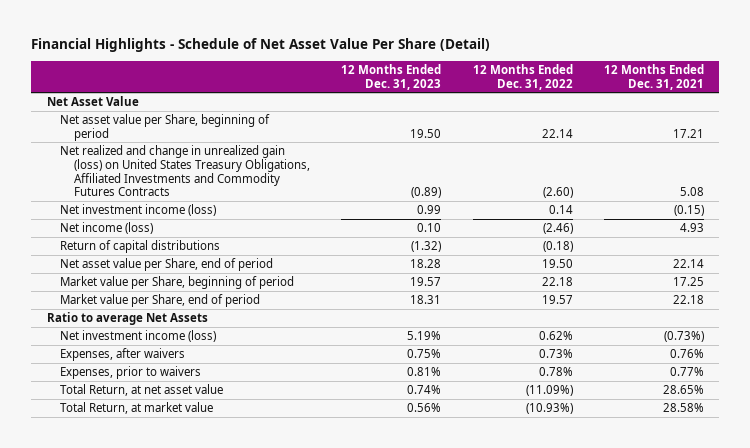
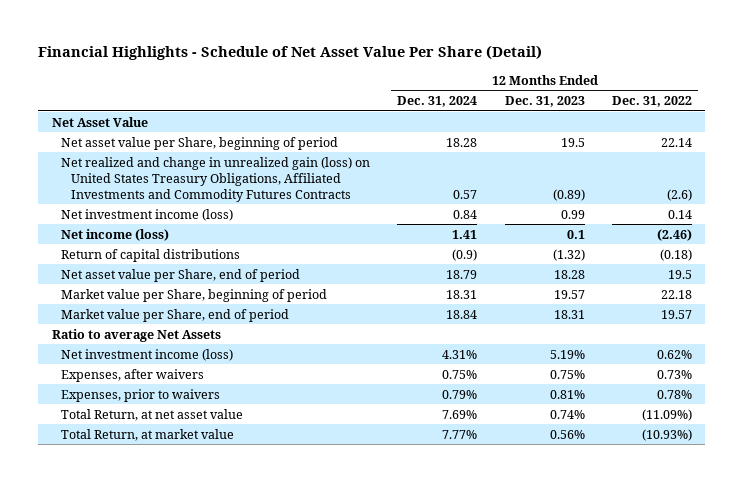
[603,63,704,90] 12 Months Ended Dec. 31, 2021 -> none
none -> [397,95,478,107] Dec. 31, 2024
[410,128,442,138] 19.50 -> [560,137,585,147] 19.5
[542,187,573,199] (2.60) -> [666,188,692,201] (2.6)
[417,223,442,233] 0.10 -> [566,229,585,239] 0.1
[541,259,573,269] 19.50 -> [667,269,692,279] 19.5

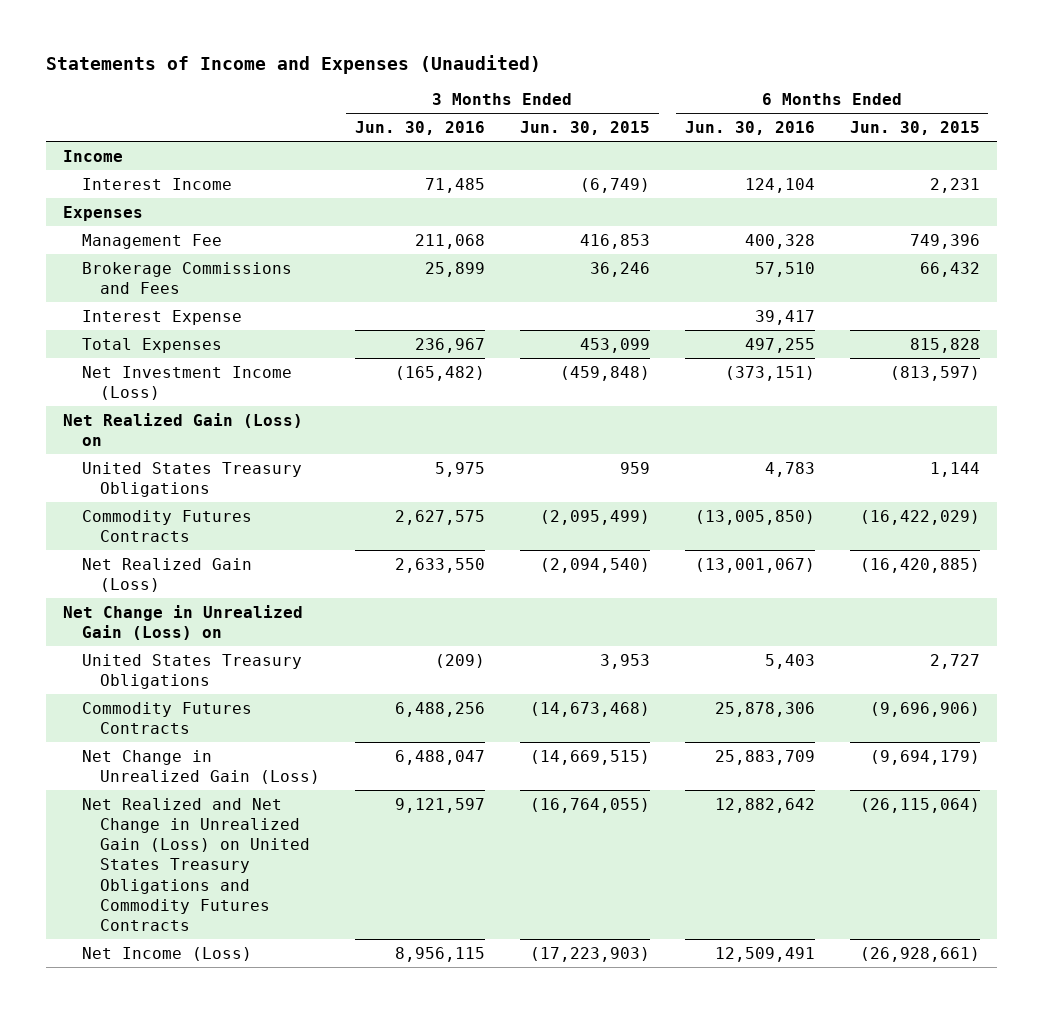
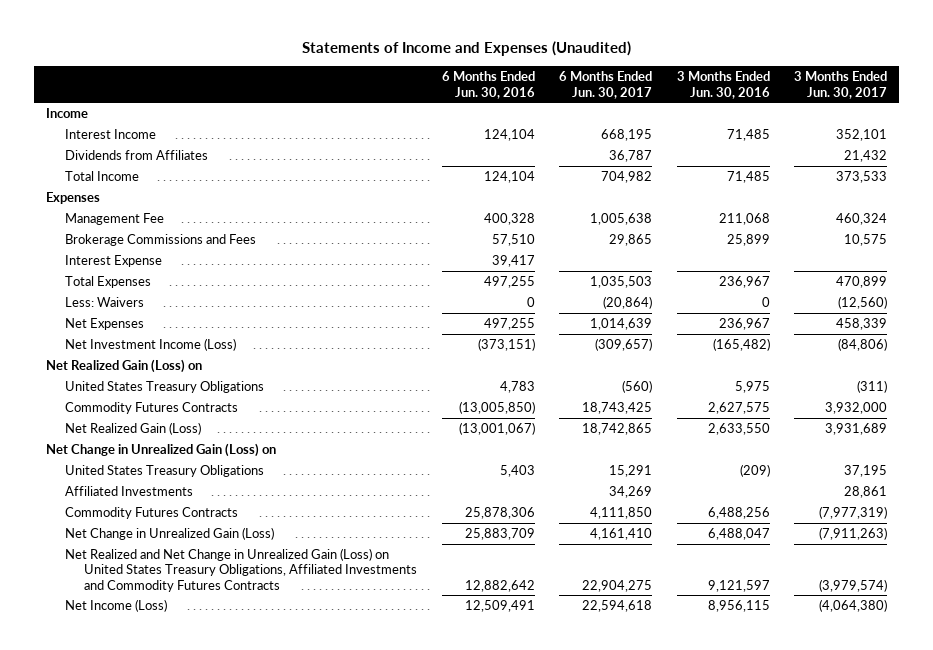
[519,121,650,136] Jun. 30, 2015 -> none
[849,121,980,136] Jun. 30, 2015 -> none
none -> [559,71,653,99] 6 Months Ended Jun. 30, 2017
none -> [794,71,888,99] 3 Months Ended Jun. 30, 2017
none -> [65,150,209,161] Dividends from Affiliates
none -> [65,171,140,182] Total Income
none -> [65,297,145,308] Less: Waivers
none -> [65,318,145,331] Net Expenses
none -> [65,486,194,497] Affiliated Investments
[81,797,311,932] Net Realized and Net Change in Unrealized Gain (Loss) on United States Treasury Obligations and Commodity Futures Contracts -> [65,548,418,592] Net Realized and Net Change in Unrealized Gain (Loss) on United States Treasury Obligations, Affiliated Investments and Commodity Futures Contracts

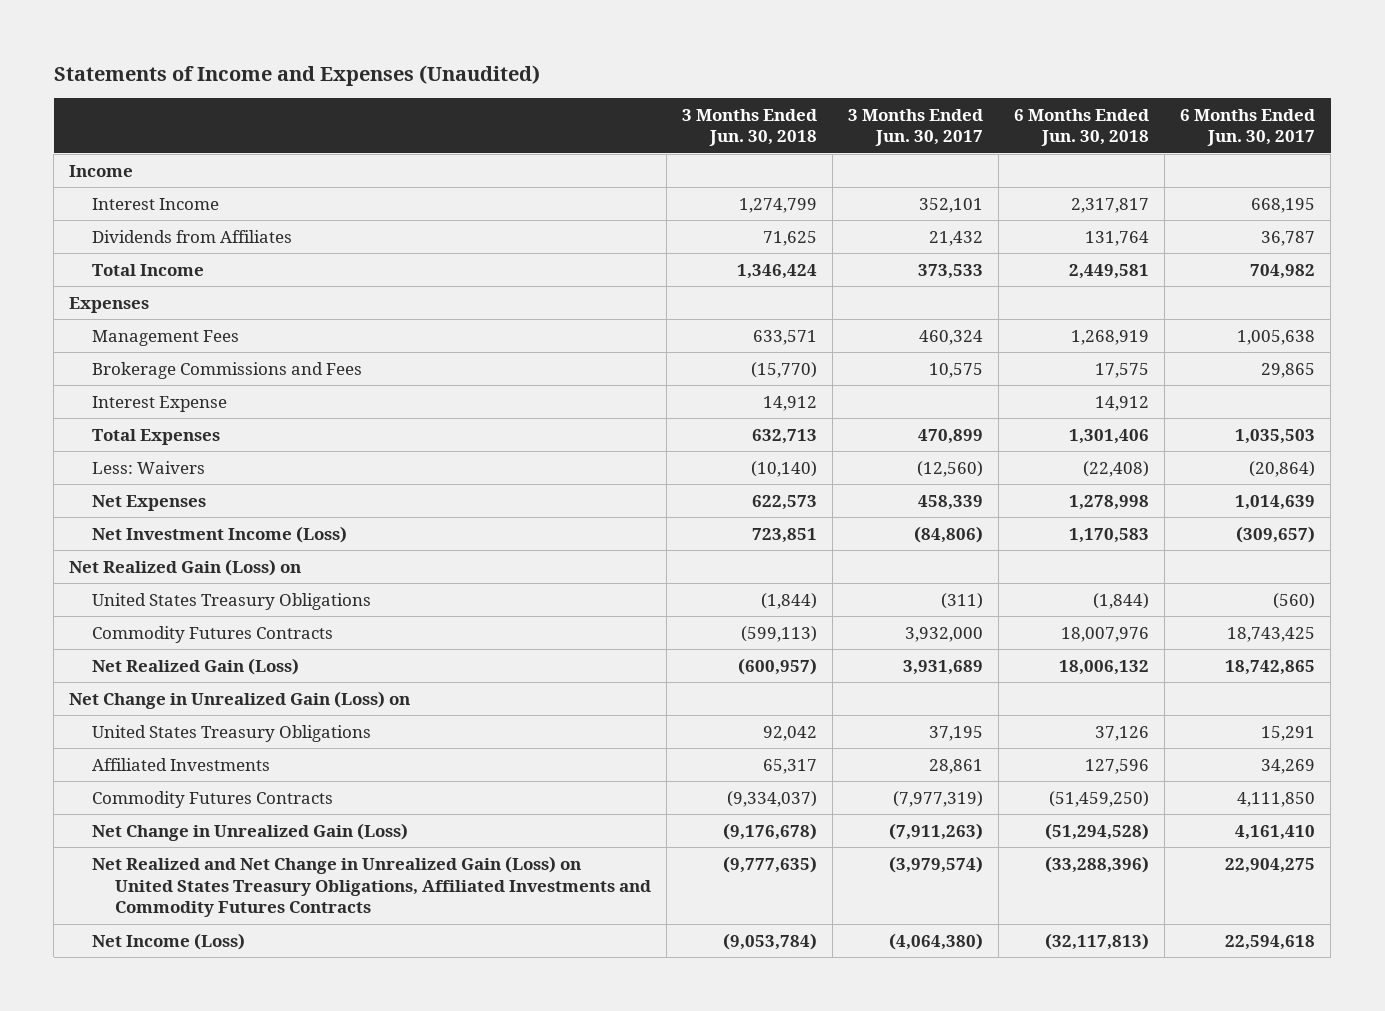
[441,71,535,99] 6 Months Ended Jun. 30, 2016 -> none
[676,71,770,99] 3 Months Ended Jun. 30, 2016 -> none
none -> [682,108,818,147] 3 Months Ended Jun. 30, 2018
none -> [1014,108,1150,147] 6 Months Ended Jun. 30, 2018
[65,213,165,226] Management Fee -> [92,329,240,346] Management Fees

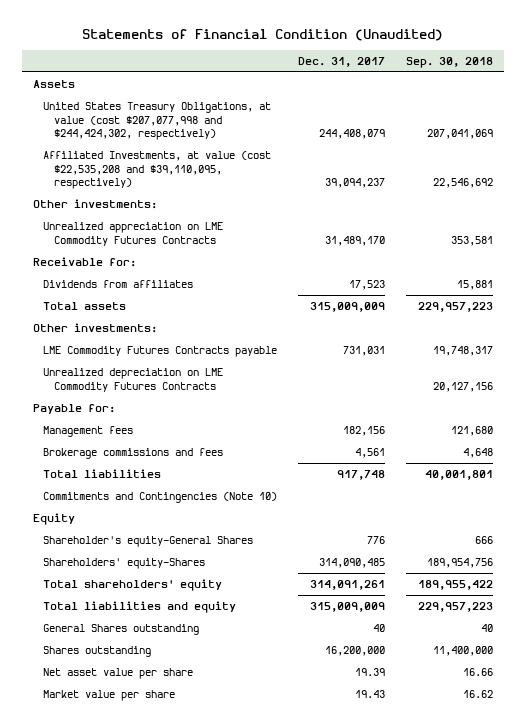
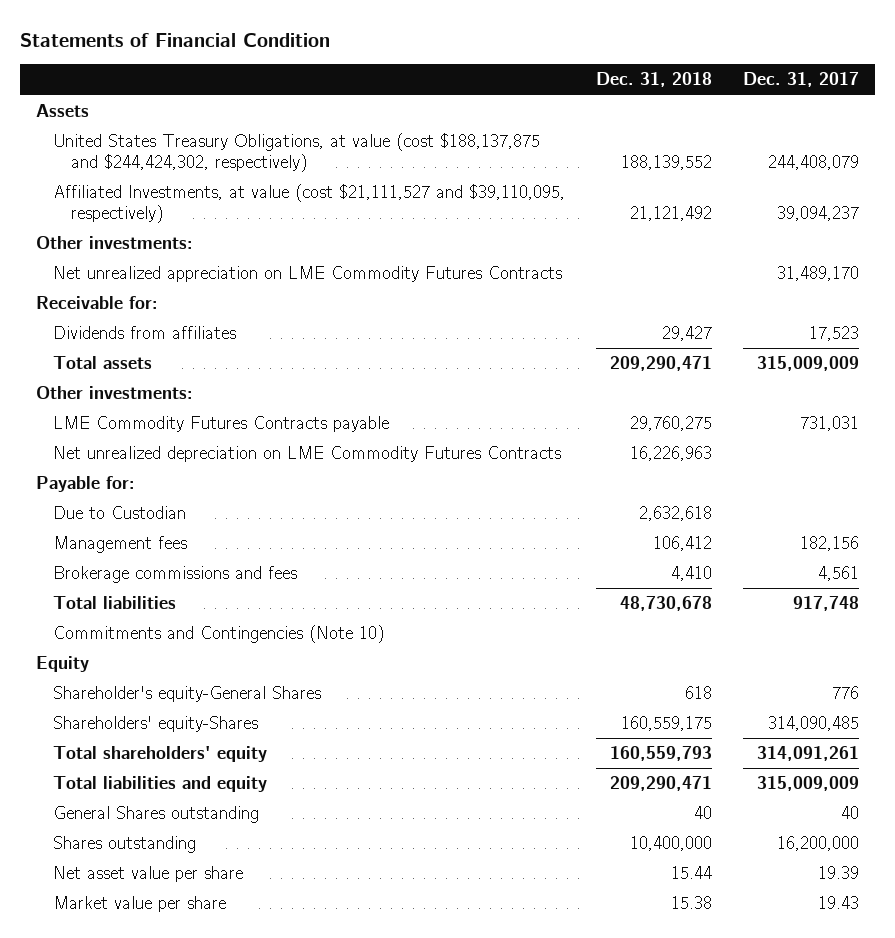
[82,28,444,41] Statements of Financial Condition (Unaudited) -> [20,32,331,47] Statements of Financial Condition
[406,56,494,68] Sep. 30, 2018 -> none
none -> [596,72,713,88] Dec. 31, 2018
[43,102,272,141] United States Treasury Obligations, at value (cost $207,077,998 and $244,424,302, respectively) -> [53,133,541,172] United States Treasury Obligations, at value (cost $188,137,875 and $244,424,302, respectively)
[43,151,272,190] Affiliated Investments, at value (cost $22,535,208 and $39,110,095, respectively) -> [53,184,566,223] Affiliated Investments, at value (cost $21,111,527 and $39,110,095, respectively)
[43,222,224,246] Unrealized appreciation on LME Commodity Futures Contracts -> [53,266,563,283] Net unrealized appreciation on LME Commodity Futures Contracts
[43,368,224,392] Unrealized depreciation on LME Commodity Futures Contracts -> [53,446,562,463] Net unrealized depreciation on LME Commodity Futures Contracts
none -> [53,506,187,520] Due to Custodian

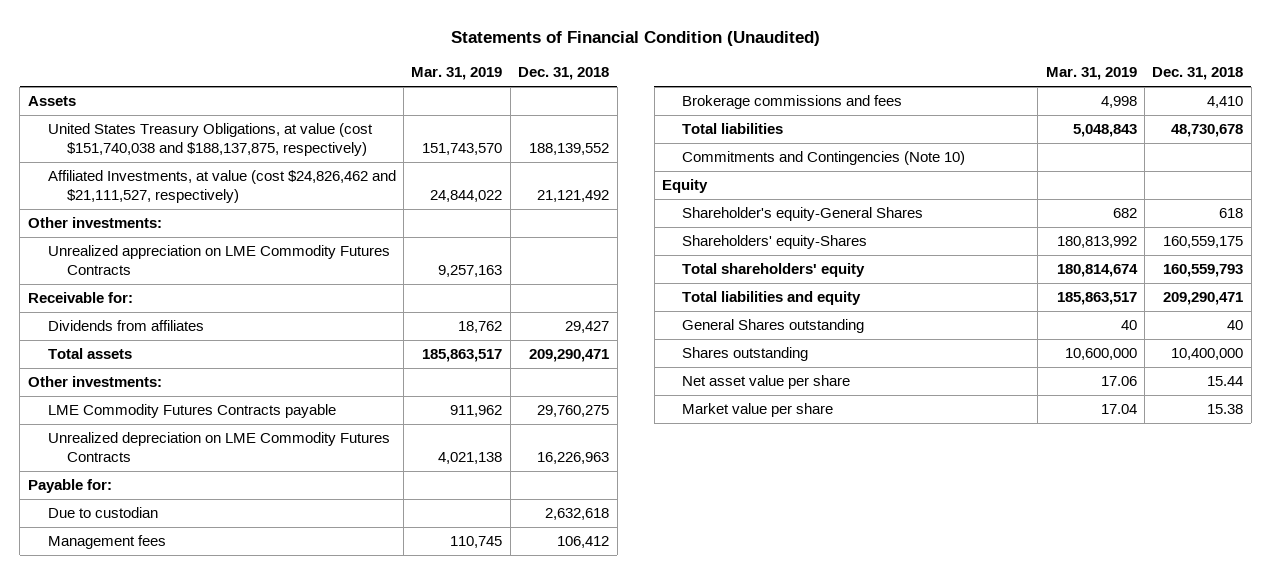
[20,32,331,47] Statements of Financial Condition -> [450,30,820,46] Statements of Financial Condition (Unaudited)
[743,72,860,88] Dec. 31, 2017 -> none
none -> [411,67,503,81] Mar. 31, 2019
[53,133,541,172] United States Treasury Obligations, at value (cost $188,137,875 and $244,424,302, respectively) -> [47,123,373,157] United States Treasury Obligations, at value (cost $151,740,038 and $188,137,875, respectively)
[53,184,566,223] Affiliated Investments, at value (cost $21,111,527 and $39,110,095, respectively) -> [47,170,396,204] Affiliated Investments, at value (cost $24,826,462 and $21,111,527, respectively)
[53,266,563,283] Net unrealized appreciation on LME Commodity Futures Contracts -> [47,245,390,276] Unrealized appreciation on LME Commodity Futures Contracts
[53,446,562,463] Net unrealized depreciation on LME Commodity Futures Contracts -> [47,432,390,463] Unrealized depreciation on LME Commodity Futures Contracts
[53,506,187,520] Due to Custodian -> [47,507,158,519] Due to custodian

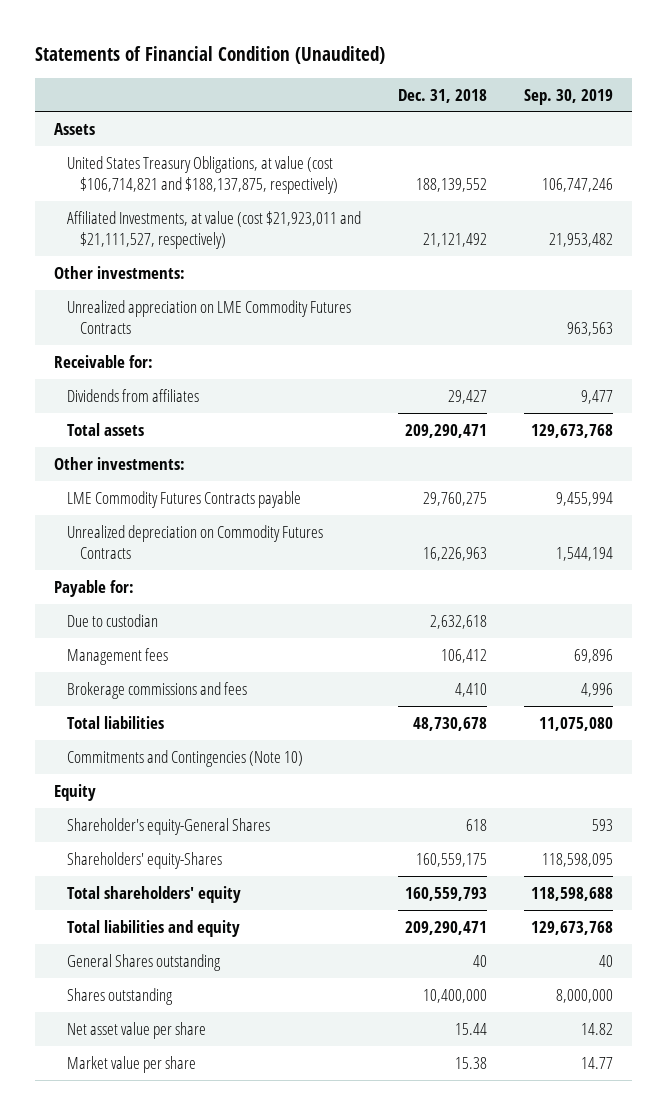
[411,67,503,81] Mar. 31, 2019 -> none
none -> [524,88,614,105] Sep. 30, 2019
[47,123,373,157] United States Treasury Obligations, at value (cost $151,740,038 and $188,137,875, respectively) -> [66,155,339,195] United States Treasury Obligations, at value (cost $106,714,821 and $188,137,875, respectively)
[47,170,396,204] Affiliated Investments, at value (cost $24,826,462 and $21,111,527, respectively) -> [66,210,361,250] Affiliated Investments, at value (cost $21,923,011 and $21,111,527, respectively)
[47,432,390,463] Unrealized depreciation on LME Commodity Futures Contracts -> [66,524,323,560] Unrealized depreciation on Commodity Futures Contracts

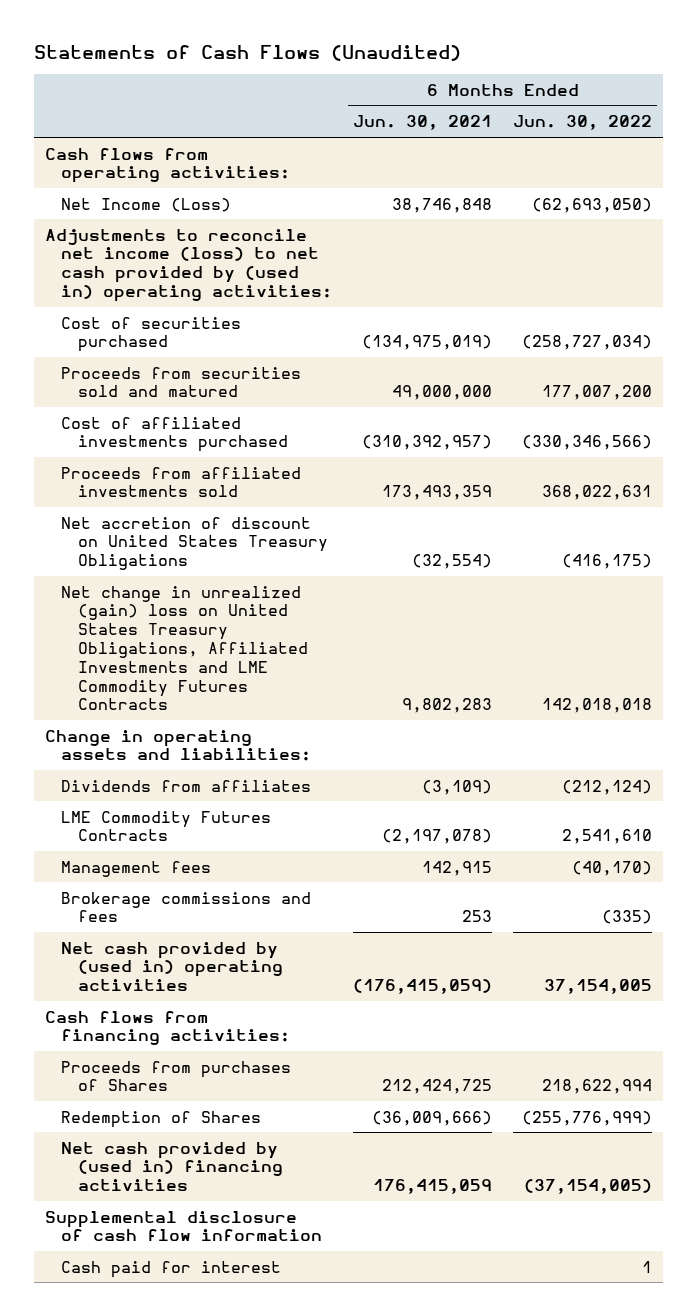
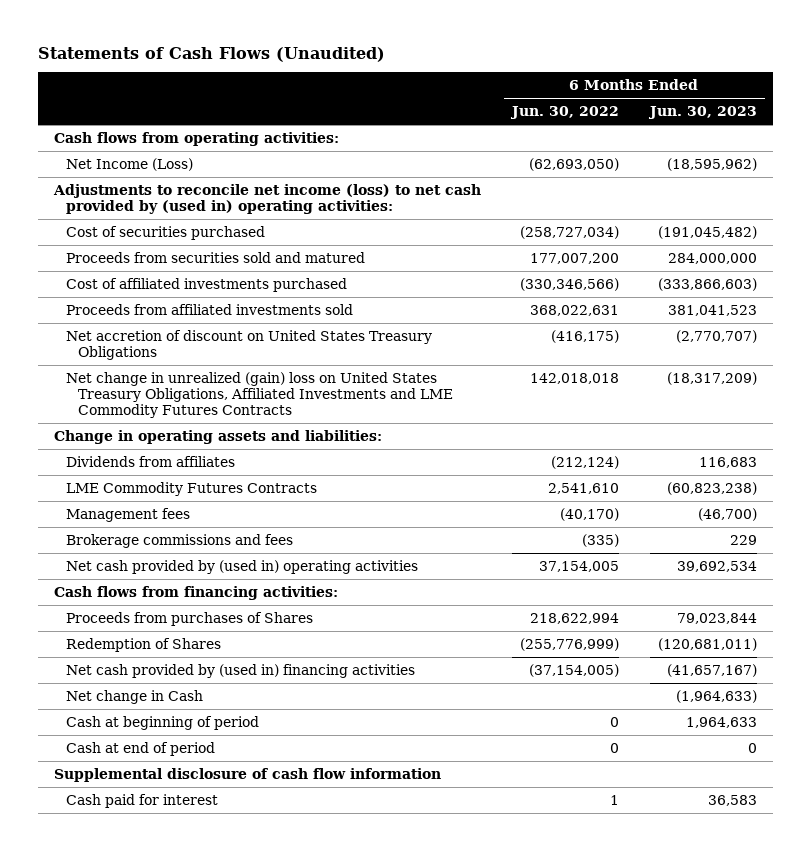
[353,115,493,131] Jun. 30, 2021 -> none
none -> [648,106,758,120] Jun. 30, 2023
none -> [65,689,203,704] Net change in Cash
none -> [65,715,259,730] Cash at beginning of period
none -> [65,741,215,756] Cash at end of period

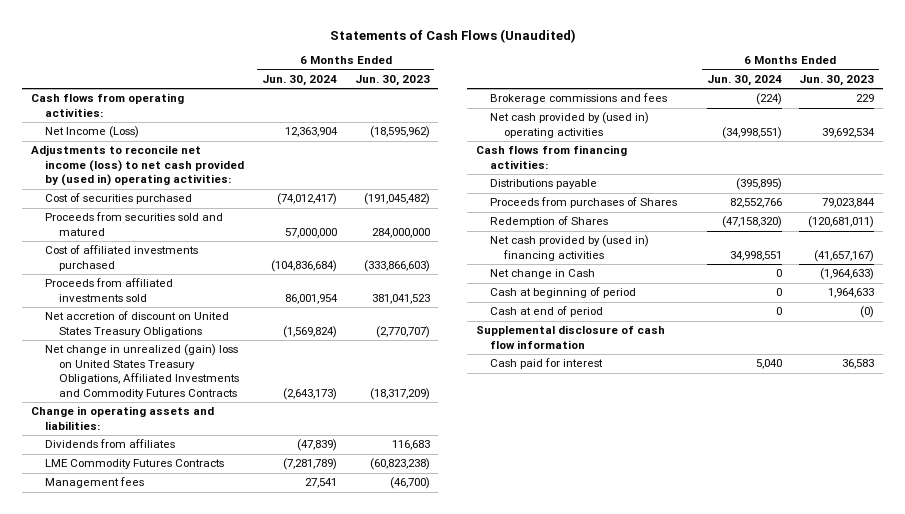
[509,106,619,120] Jun. 30, 2022 -> none
none -> [261,74,337,86] Jun. 30, 2024
[65,371,454,418] Net change in unrealized (gain) loss on United States Treasury Obligations, Affiliated Investments and LME Commodity Futures Contracts -> [45,344,240,400] Net change in unrealized (gain) loss on United States Treasury Obligations, Affiliated Investments and Commodity Futures Contracts
none -> [489,179,597,190] Distributions payable
[748,742,758,753] 0 -> [860,306,875,319] (0)

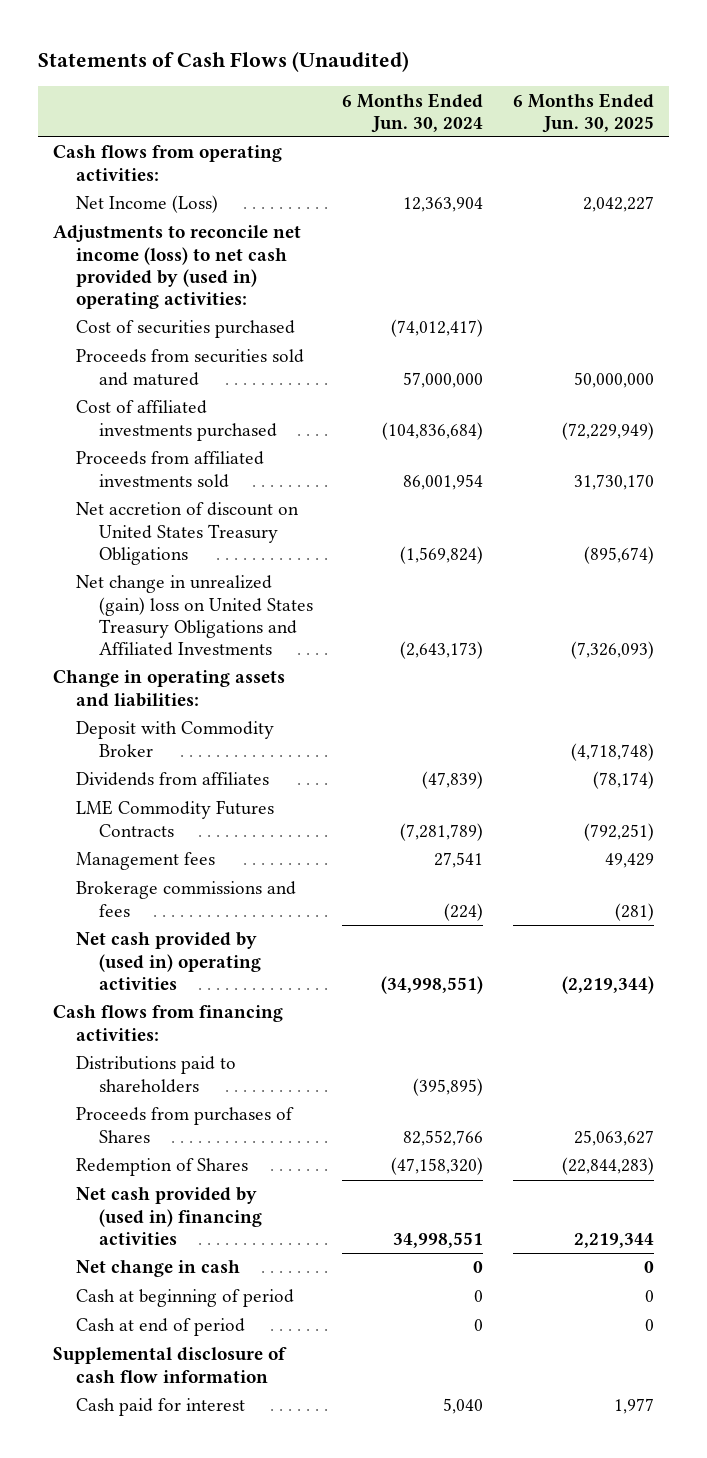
[354,74,430,86] Jun. 30, 2023 -> none
none -> [513,92,655,133] 6 Months Ended Jun. 30, 2025
[45,344,240,400] Net change in unrealized (gain) loss on United States Treasury Obligations, Affiliated Investments and Commodity Futures Contracts -> [75,575,313,657] Net change in unrealized (gain) loss on United States Treasury Obligations and Affiliated Investments
none -> [75,721,274,757] Deposit with Commodity Broker
[489,179,597,190] Distributions payable -> [75,1056,236,1093] Distributions paid to shareholders
[489,269,595,280] Net change in Cash -> [75,1260,240,1278] Net change in cash

